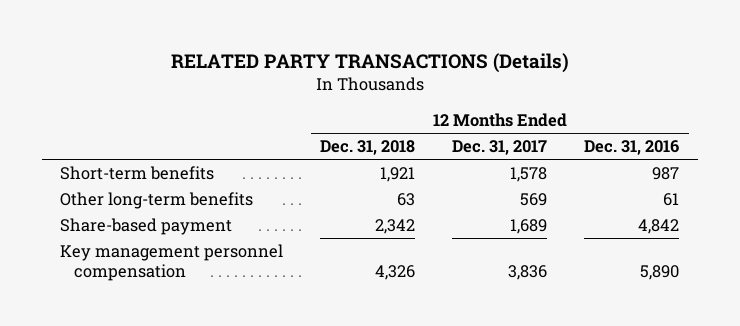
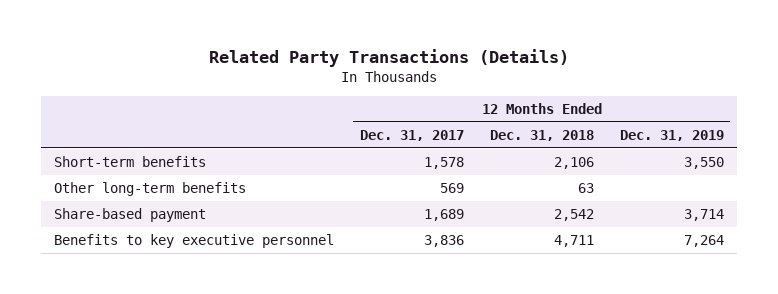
[170,52,569,73] RELATED PARTY TRANSACTIONS (Details) -> [208,48,569,67] Related Party Transactions (Details)
[584,140,680,156] Dec. 31, 2016 -> none
none -> [619,129,724,141] Dec. 31, 2019
[380,167,416,183] 1,921 -> [553,156,594,169] 2,106
[375,219,416,235] 2,342 -> [553,208,594,221] 2,542
[60,244,284,281] Key management personnel compensation -> [53,233,334,248] Benefits to key executive personnel
[375,264,416,280] 4,326 -> [553,234,594,247] 4,711

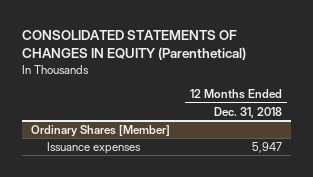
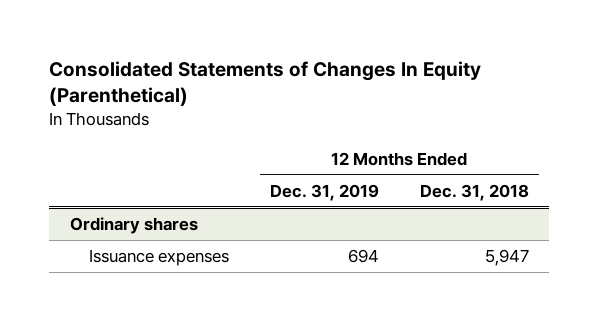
[21,29,246,60] CONSOLIDATED STATEMENTS OF CHANGES IN EQUITY (Parenthetical) -> [48,60,481,107] Consolidated Statements of Changes In Equity (Parenthetical)
none -> [269,183,379,201] Dec. 31, 2019
[31,124,171,137] Ordinary Shares [Member] -> [69,217,198,235] Ordinary shares

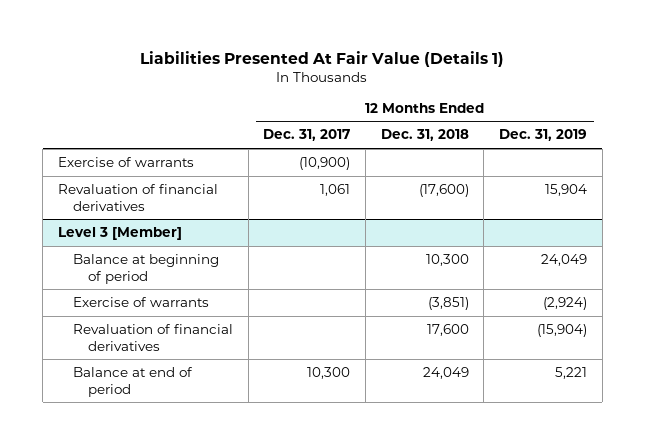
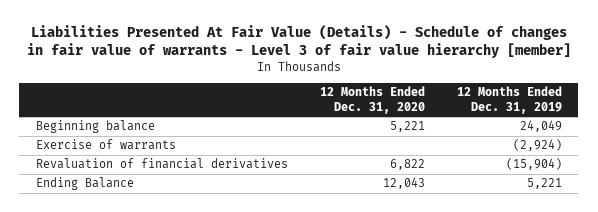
[140,50,505,67] Liabilities Presented At Fair Value (Details 1) -> [26,25,571,59] Liabilities Presented At Fair Value (Details) - Schedule of changes in fair value of warrants - Level 3 of fair value hierarchy [member]
[263,129,351,142] Dec. 31, 2017 -> none
[380,129,469,142] Dec. 31, 2018 -> none
none -> [319,86,425,114] 12 Months Ended Dec. 31, 2020
[58,156,195,167] Exercise of warrants -> none
[58,183,219,211] Revaluation of financial derivatives -> none
[58,226,183,240] Level 3 [Member] -> none
[72,253,219,284] Balance at beginning of period -> [35,120,155,134] Beginning balance
[72,366,193,397] Balance at end of period -> [35,177,134,191] Ending Balance

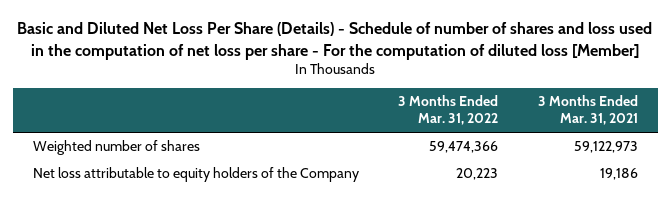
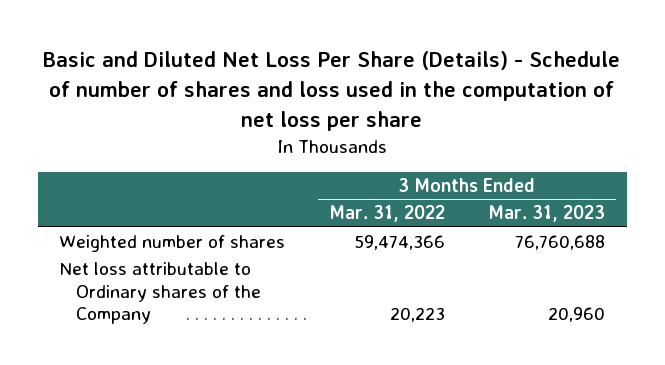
[17,22,653,60] Basic and Diluted Net Loss Per Share (Details) - Schedule of number of shares and loss used in the computation of net loss per share - For the computation of diluted loss [Member] -> [43,51,621,131] Basic and Diluted Net Loss Per Share (Details) - Schedule of number of shares and loss used in the computation of net loss per share
[538,95,639,126] 3 Months Ended Mar. 31, 2021 -> none
none -> [488,205,606,223] Mar. 31, 2023
[32,167,359,183] Net loss attributable to equity holders of the Company -> [59,262,262,325] Net loss attributable to Ordinary shares of the Company

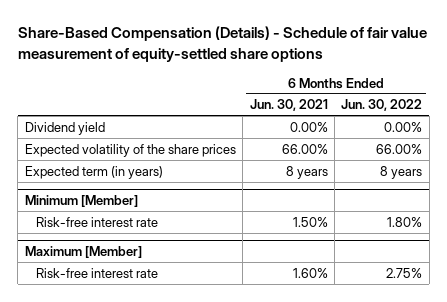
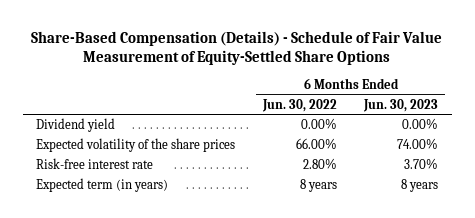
[17,26,427,62] Share-Based Compensation (Details) - Schedule of fair value measurement of equity-settled share options -> [31,30,443,66] Share-Based Compensation (Details) - Schedule of Fair Value Measurement of Equity-Settled Share Options
[249,99,328,112] Jun. 30, 2021 -> none
none -> [363,98,439,112] Jun. 30, 2023
none -> [36,158,154,170] Risk-free interest rate
[24,195,138,208] Minimum [Member] -> none
[35,216,158,227] Risk-free interest rate -> none
[24,246,142,259] Maximum [Member] -> none
[35,267,158,278] Risk-free interest rate -> none

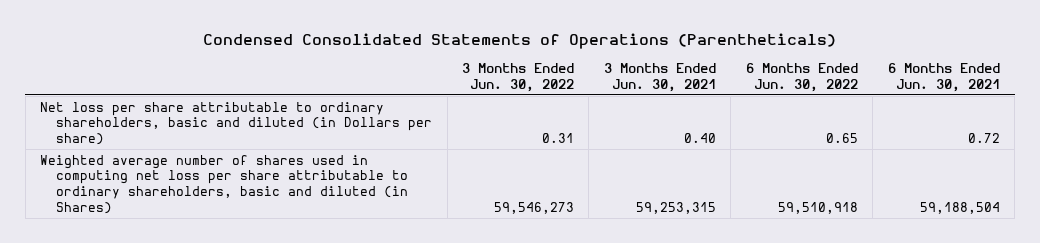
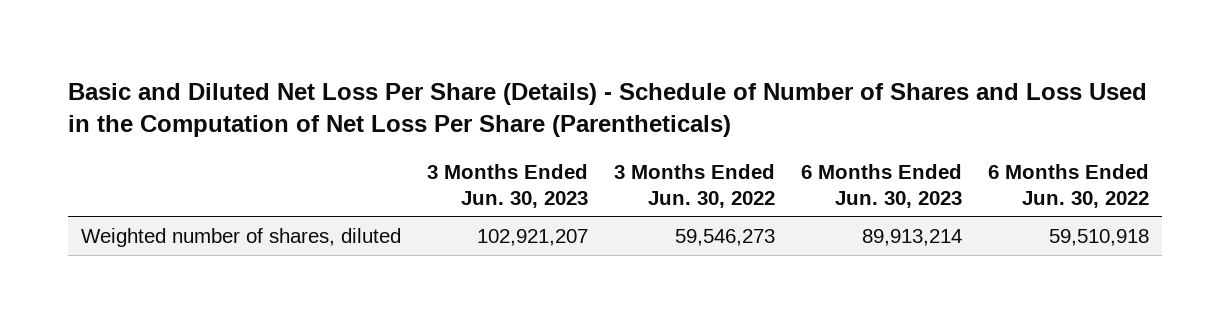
[202,32,836,49] Condensed Consolidated Statements of Operations (Parentheticals) -> [67,82,1147,137] Basic and Diluted Net Loss Per Share (Details) - Schedule of Number of Shares and Loss Used in the Computation of Net Loss Per Share (Parentheticals)
[603,63,716,92] 3 Months Ended Jun. 30, 2021 -> none
[887,63,1000,92] 6 Months Ended Jun. 30, 2021 -> none
none -> [426,163,588,208] 3 Months Ended Jun. 30, 2023
none -> [800,163,962,208] 6 Months Ended Jun. 30, 2023
[40,101,433,145] Net loss per share attributable to ordinary shareholders, basic and diluted (in Dollars per share) -> none
[40,154,409,214] Weighted average number of shares used in computing net loss per share attributable to ordinary shareholders, basic and diluted (in Shares) -> [80,227,401,247] Weighted number of shares, diluted

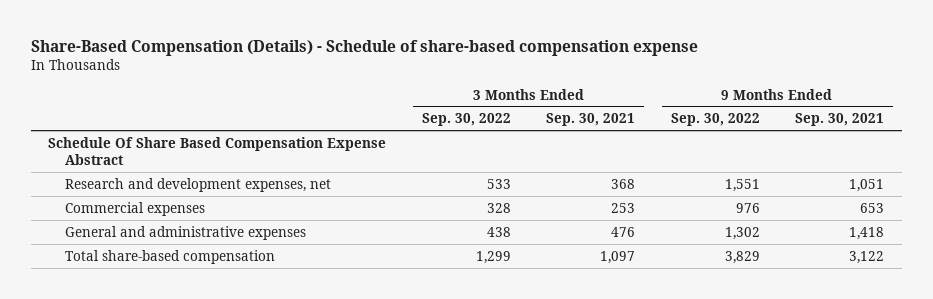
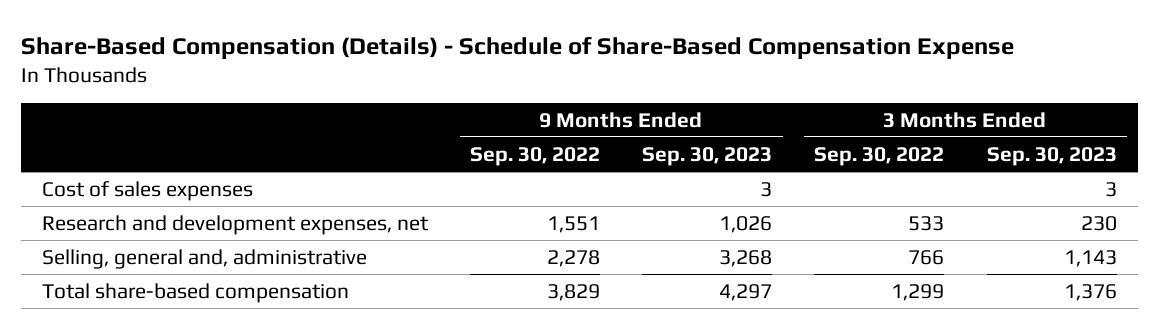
[30,39,698,56] Share-Based Compensation (Details) - Schedule of share-based compensation expense -> [21,35,1015,59] Share-Based Compensation (Details) - Schedule of Share-Based Compensation Expense
[546,113,636,127] Sep. 30, 2021 -> none
[795,113,885,127] Sep. 30, 2021 -> none
none -> [642,146,773,166] Sep. 30, 2023
none -> [986,146,1117,166] Sep. 30, 2023
[48,136,387,165] Schedule Of Share Based Compensation Expense Abstract -> none
none -> [42,180,254,201] Cost of sales expenses
[65,201,206,216] Commercial expenses -> none
[65,225,307,240] General and administrative expenses -> [42,248,368,269] Selling, general and, administrative
[486,226,511,237] 438 -> [908,249,945,265] 766
[724,226,760,240] 1,302 -> [547,249,601,267] 2,278

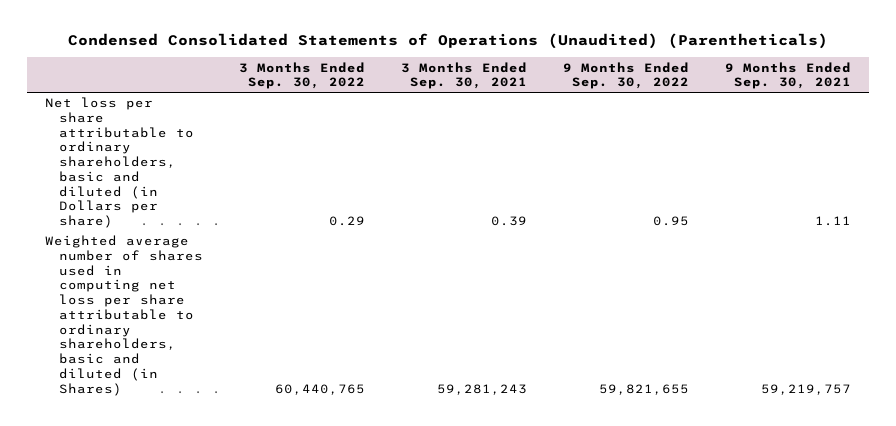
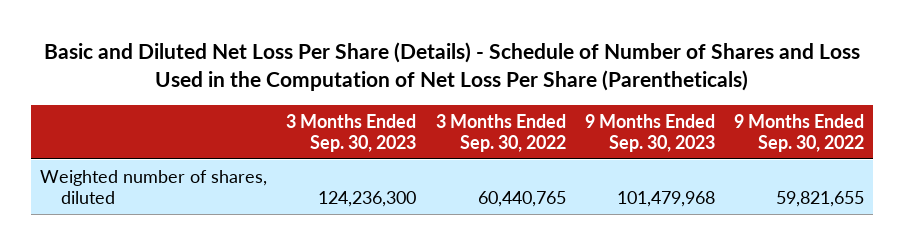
[67,33,828,50] Condensed Consolidated Statements of Operations (Unaudited) (Parentheticals) -> [44,41,861,91] Basic and Diluted Net Loss Per Share (Details) - Schedule of Number of Shares and Loss Used in the Computation of Net Loss Per Share (Parentheticals)
[401,61,528,90] 3 Months Ended Sep. 30, 2021 -> none
[724,61,851,90] 9 Months Ended Sep. 30, 2021 -> none
none -> [286,113,417,153] 3 Months Ended Sep. 30, 2023
none -> [584,113,715,153] 9 Months Ended Sep. 30, 2023
[44,97,195,229] Net loss per share attributable to ordinary shareholders, basic and diluted (in Dollars per share) -> none
[44,235,204,396] Weighted average number of shares used in computing net loss per share attributable to ordinary shareholders, basic and diluted (in Shares) -> [40,169,268,205] Weighted number of shares, diluted

